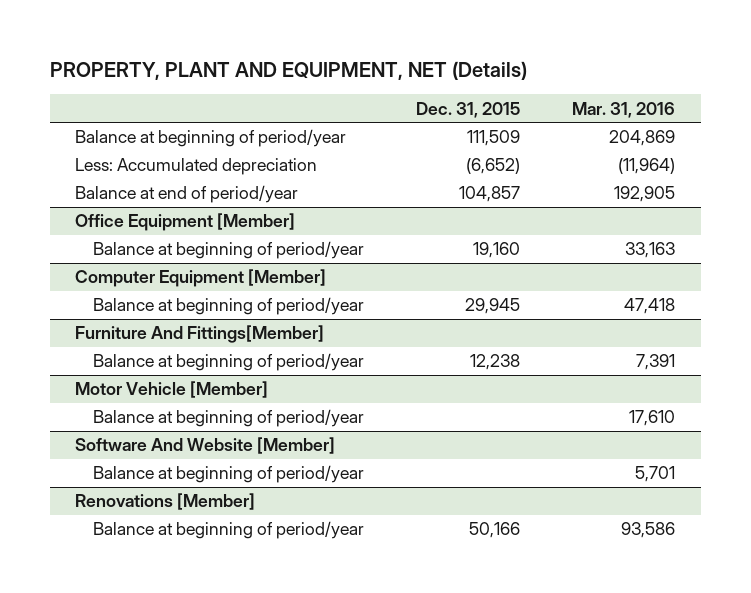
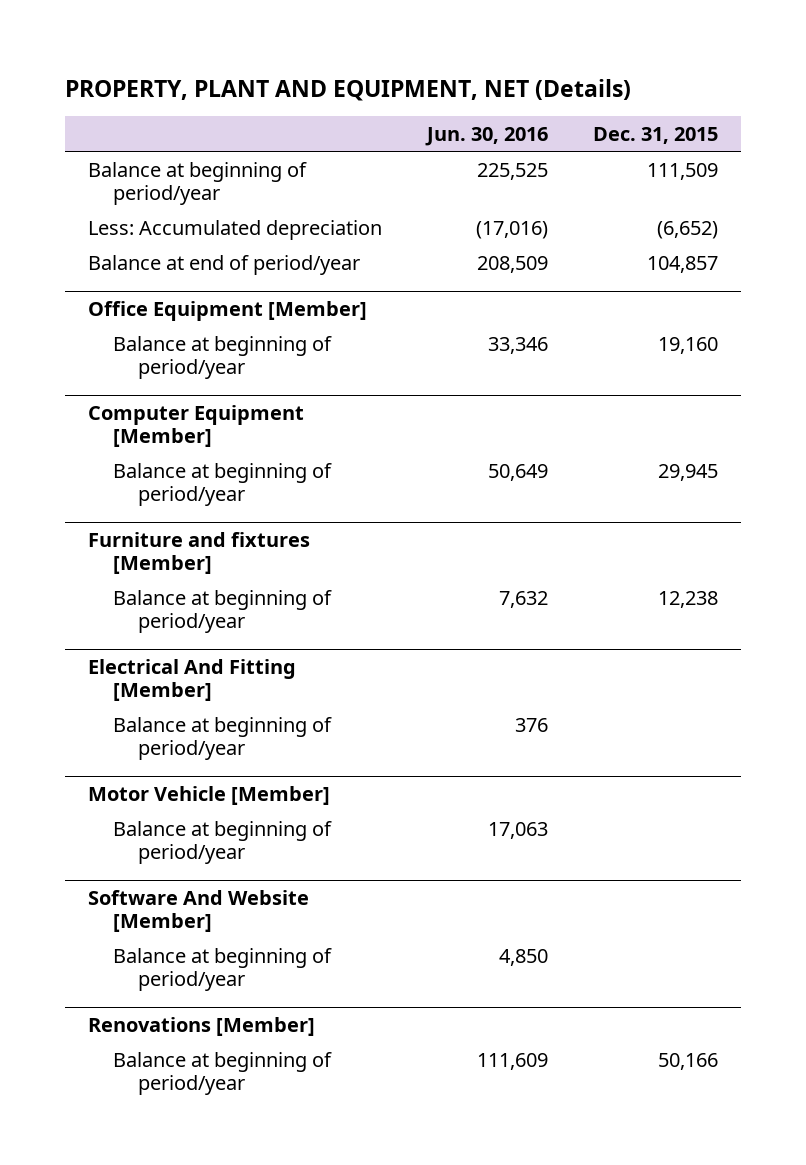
[572,101,676,118] Mar. 31, 2016 -> none
none -> [425,127,549,147] Jun. 30, 2016
[75,325,325,344] Furniture And Fittings[Member] -> [88,532,311,575] Furniture and fixtures [Member]
none -> [88,659,297,702] Electrical And Fitting [Member]
none -> [113,716,333,760] Balance at beginning of period/year

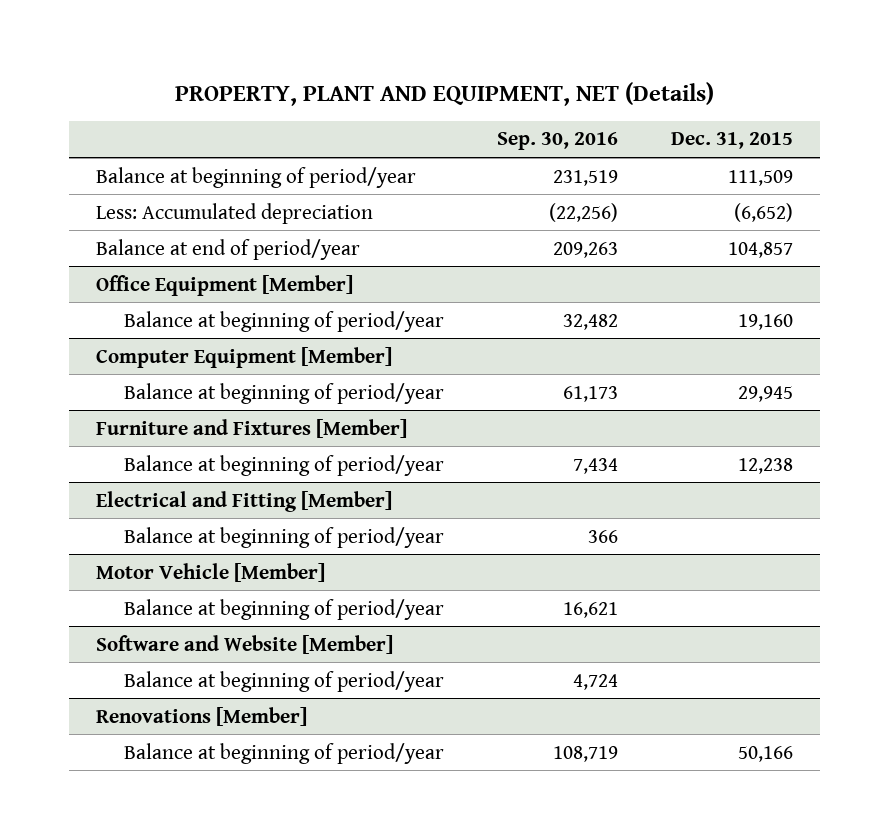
[425,127,549,147] Jun. 30, 2016 -> none
none -> [497,132,619,151] Sep. 30, 2016
[88,532,311,575] Furniture and fixtures [Member] -> [95,418,407,438] Furniture and Fixtures [Member]
[88,659,297,702] Electrical And Fitting [Member] -> [95,490,392,512] Electrical and Fitting [Member]
[88,890,310,933] Software And Website [Member] -> [95,634,393,654] Software and Website [Member]

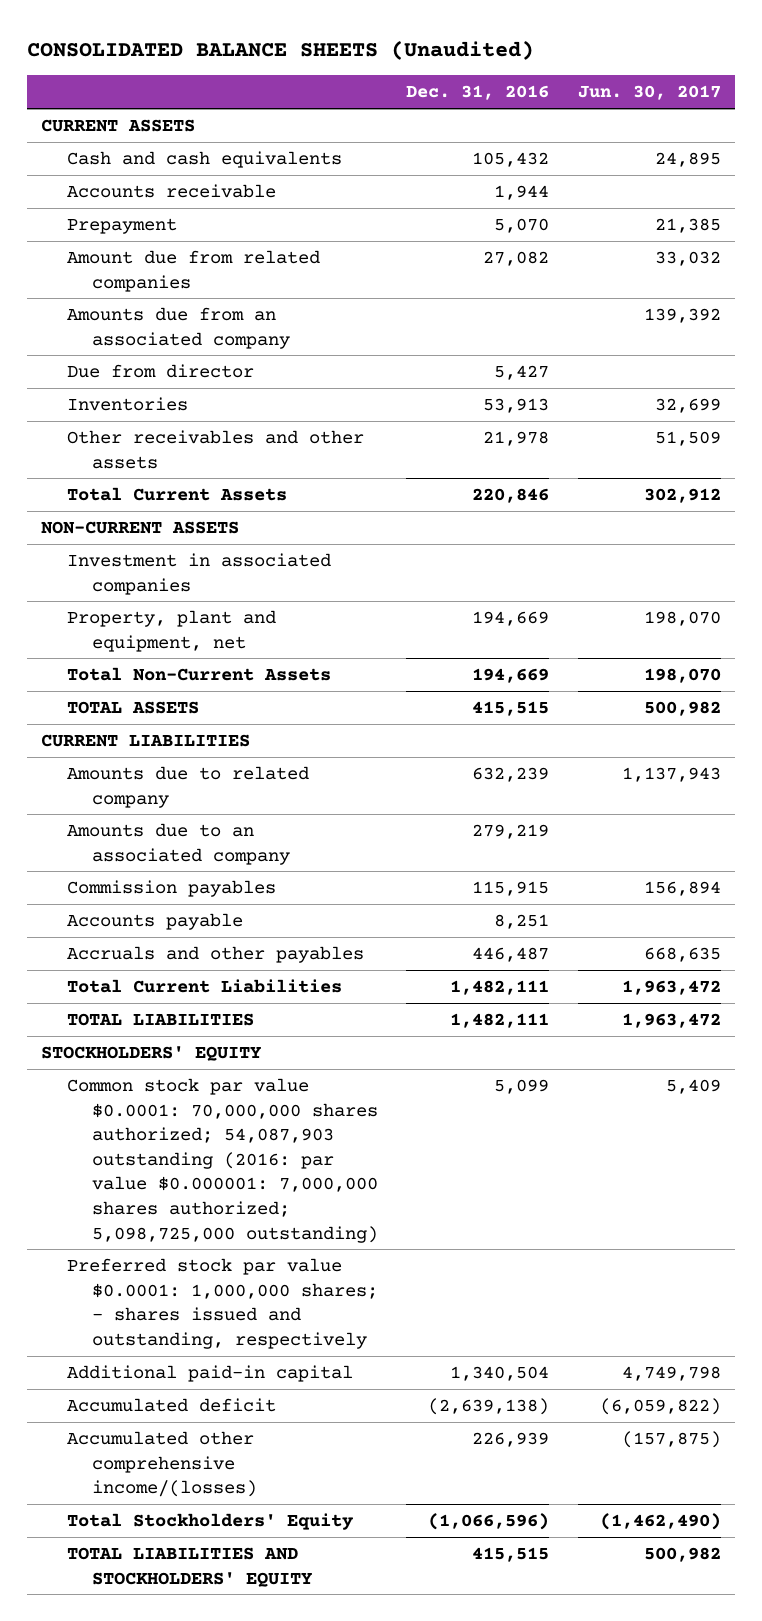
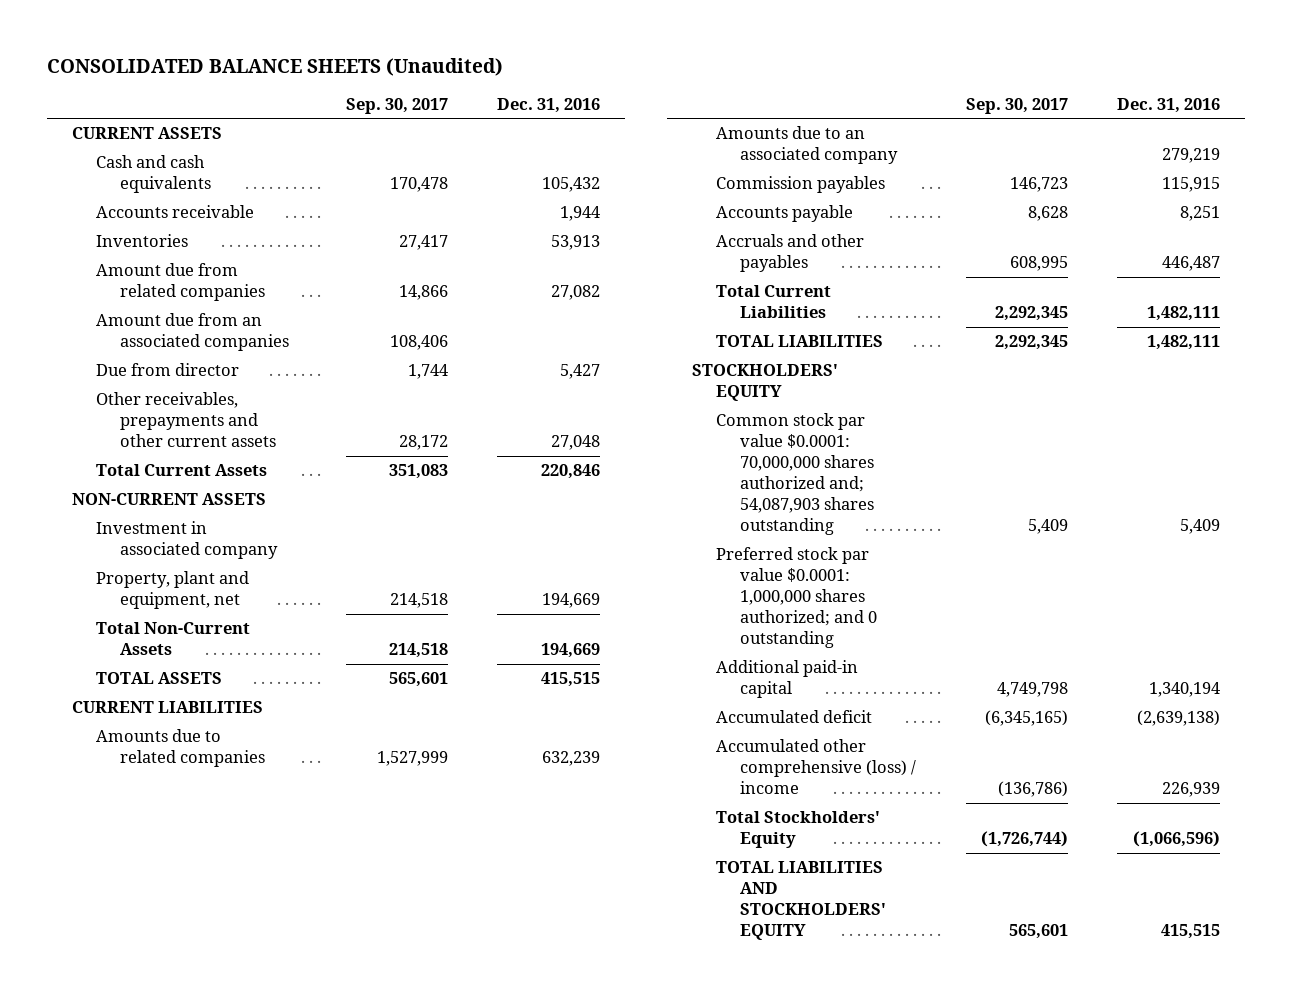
[577,85,721,101] Jun. 30, 2017 -> none
none -> [345,98,448,115] Sep. 30, 2017
[66,217,177,234] Prepayment -> none
[66,396,188,411] Inventories -> [95,234,188,248] Inventories
[66,306,291,349] Amounts due from an associated company -> [95,313,289,352] Amount due from an associated companies
[66,429,364,469] Other receivables and other assets -> [95,392,276,448] Other receivables, prepayments and other current assets
[483,430,550,446] 21,978 -> [551,435,601,451] 27,048
[66,552,331,595] Investment in associated companies -> [95,521,278,560] Investment in associated company
[66,765,309,808] Amounts due to related company -> [95,729,265,768] Amounts due to related companies
[66,1077,379,1243] Common stock par value $0.0001: 70,000,000 shares authorized; 54,087,903 outstanding (2016: par value $0.000001: 7,000,000 shares authorized; 5,098,725,000 outstanding) -> [715,413,874,536] Common stock par value $0.0001: 70,000,000 shares authorized and; 54,087,903 shares outstanding
[494,1078,550,1094] 5,099 -> [1180,519,1221,535] 5,409
[66,1257,379,1349] Preferred stock par value $0.0001: 1,000,000 shares; - shares issued and outstanding, respectively -> [715,547,877,649] Preferred stock par value $0.0001: 1,000,000 shares authorized; and 0 outstanding
[450,1365,550,1381] 1,340,504 -> [1149,682,1221,698] 1,340,194
[66,1430,258,1498] Accumulated other comprehensive income/(losses) -> [715,739,916,795] Accumulated other comprehensive (loss) / income

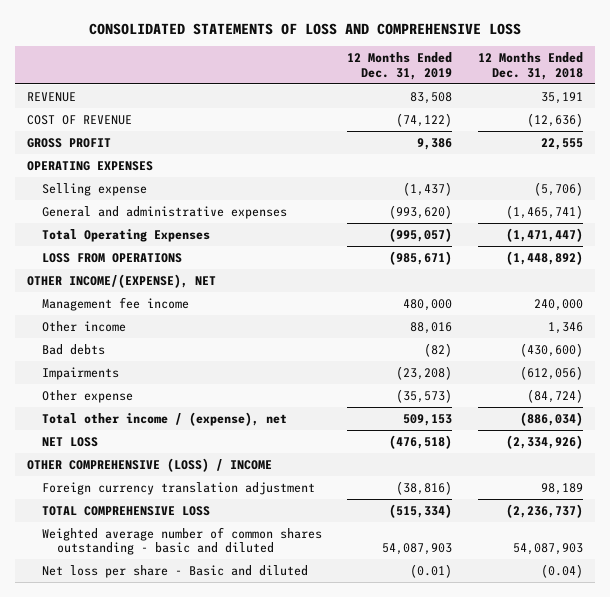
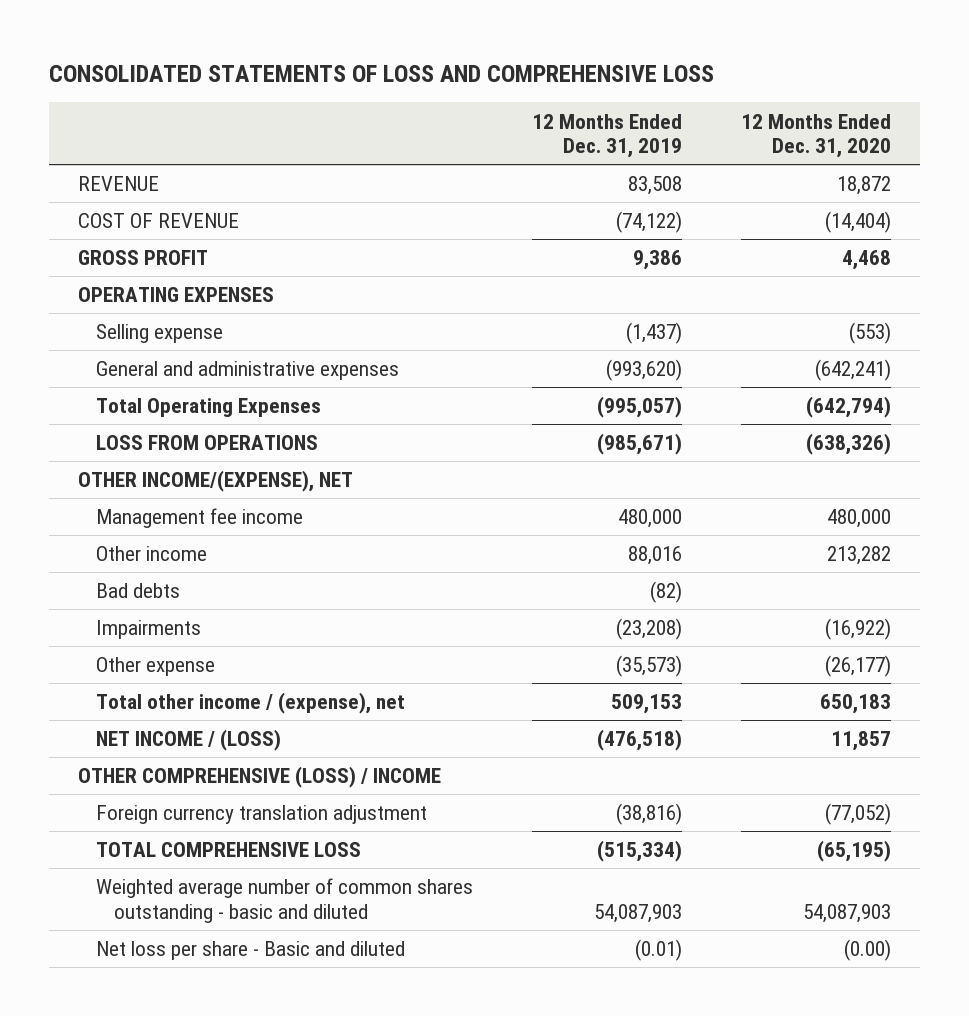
[477,52,583,80] 12 Months Ended Dec. 31, 2018 -> none
none -> [740,113,891,159] 12 Months Ended Dec. 31, 2020
[42,436,99,447] NET LOSS -> [96,729,282,752] NET INCOME / (LOSS)

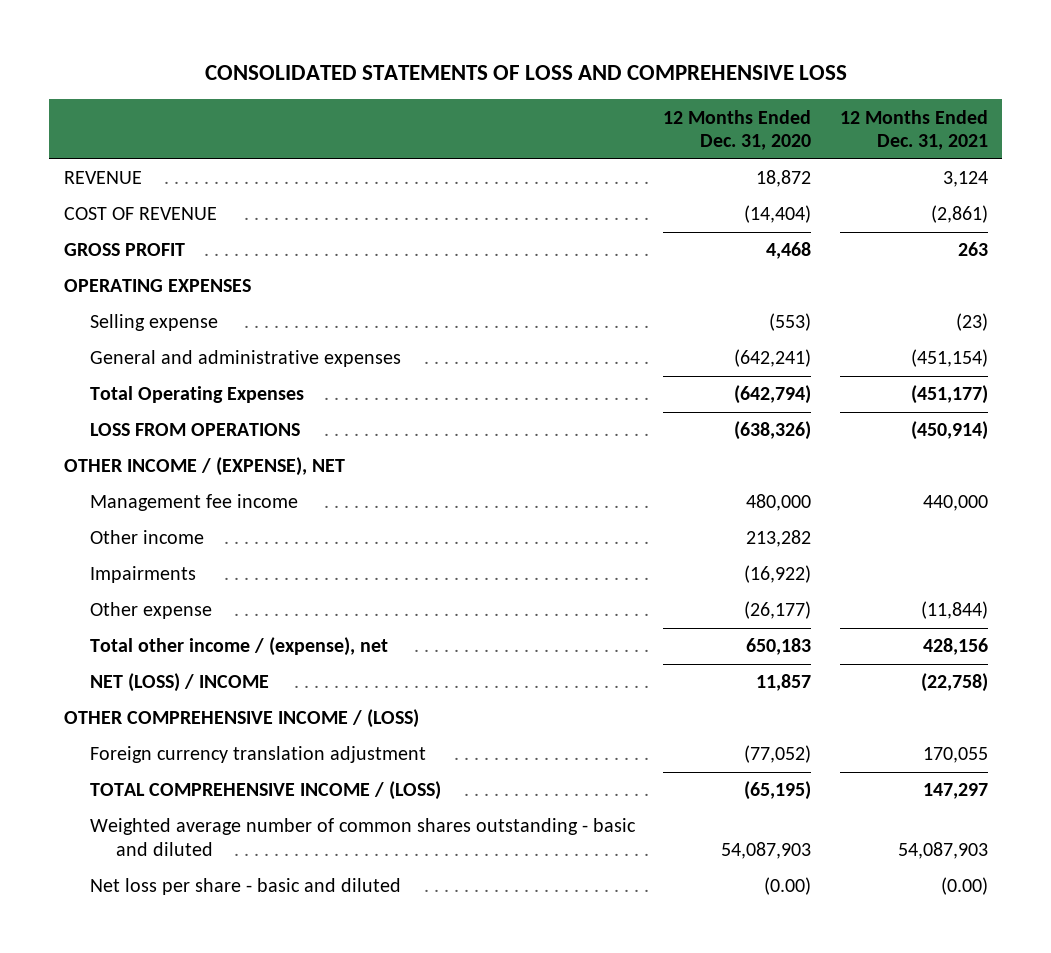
[532,113,683,159] 12 Months Ended Dec. 31, 2019 -> none
none -> [839,109,988,151] 12 Months Ended Dec. 31, 2021
[78,470,354,493] OTHER INCOME/(EXPENSE), NET -> [63,457,345,477] OTHER INCOME / (EXPENSE), NET
[96,583,181,599] Bad debts -> none
[96,729,282,752] NET INCOME / (LOSS) -> [89,673,269,693] NET (LOSS) / INCOME
[78,766,442,789] OTHER COMPREHENSIVE (LOSS) / INCOME -> [63,709,419,729] OTHER COMPREHENSIVE INCOME / (LOSS)
[96,842,362,858] TOTAL COMPREHENSIVE LOSS -> [89,781,441,801] TOTAL COMPREHENSIVE INCOME / (LOSS)
[96,941,406,961] Net loss per share - Basic and diluted -> [89,878,401,896] Net loss per share - basic and diluted

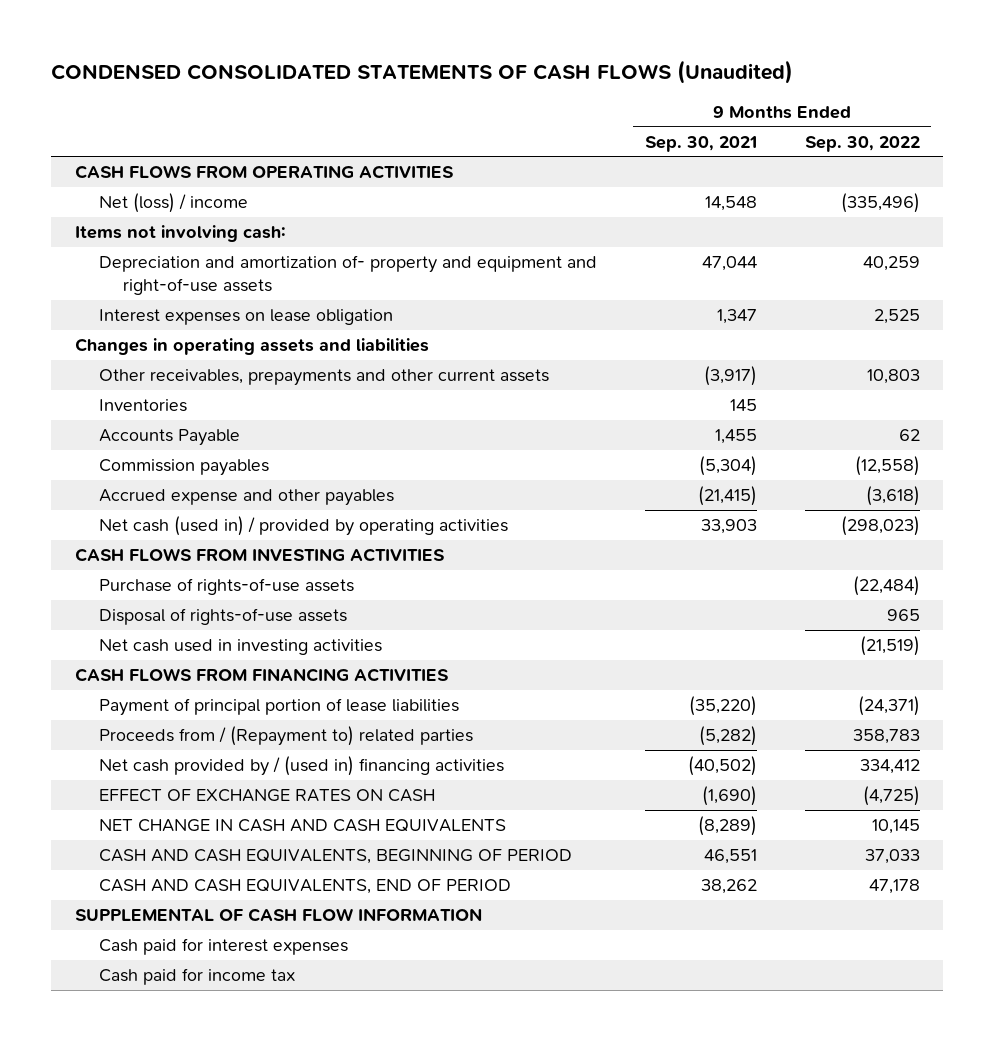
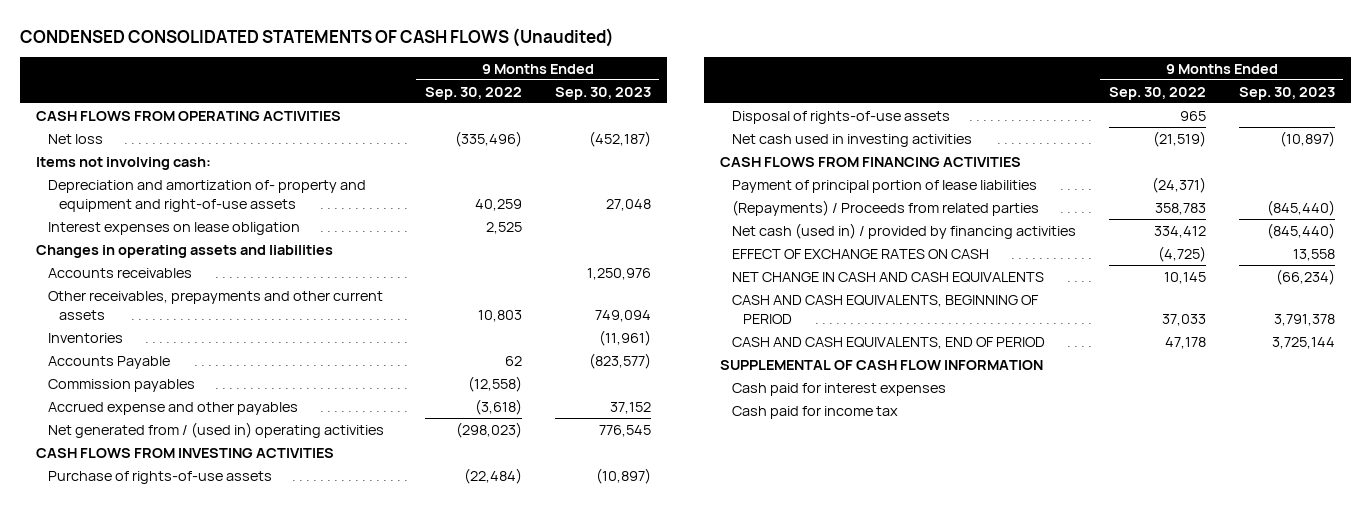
[644,135,757,152] Sep. 30, 2021 -> none
none -> [554,86,651,100] Sep. 30, 2023
[98,192,248,213] Net (loss) / income -> [47,133,103,144] Net loss
none -> [47,267,192,278] Accounts receivables
[98,515,508,536] Net cash (used in) / provided by operating activities -> [47,421,384,438] Net generated from / (used in) operating activities
[98,725,473,746] Proceeds from / (Repayment to) related parties -> [731,199,1039,216] (Repayments) / Proceeds from related parties
[98,755,504,776] Net cash provided by / (used in) financing activities -> [731,222,1076,239] Net cash (used in) / provided by financing activities

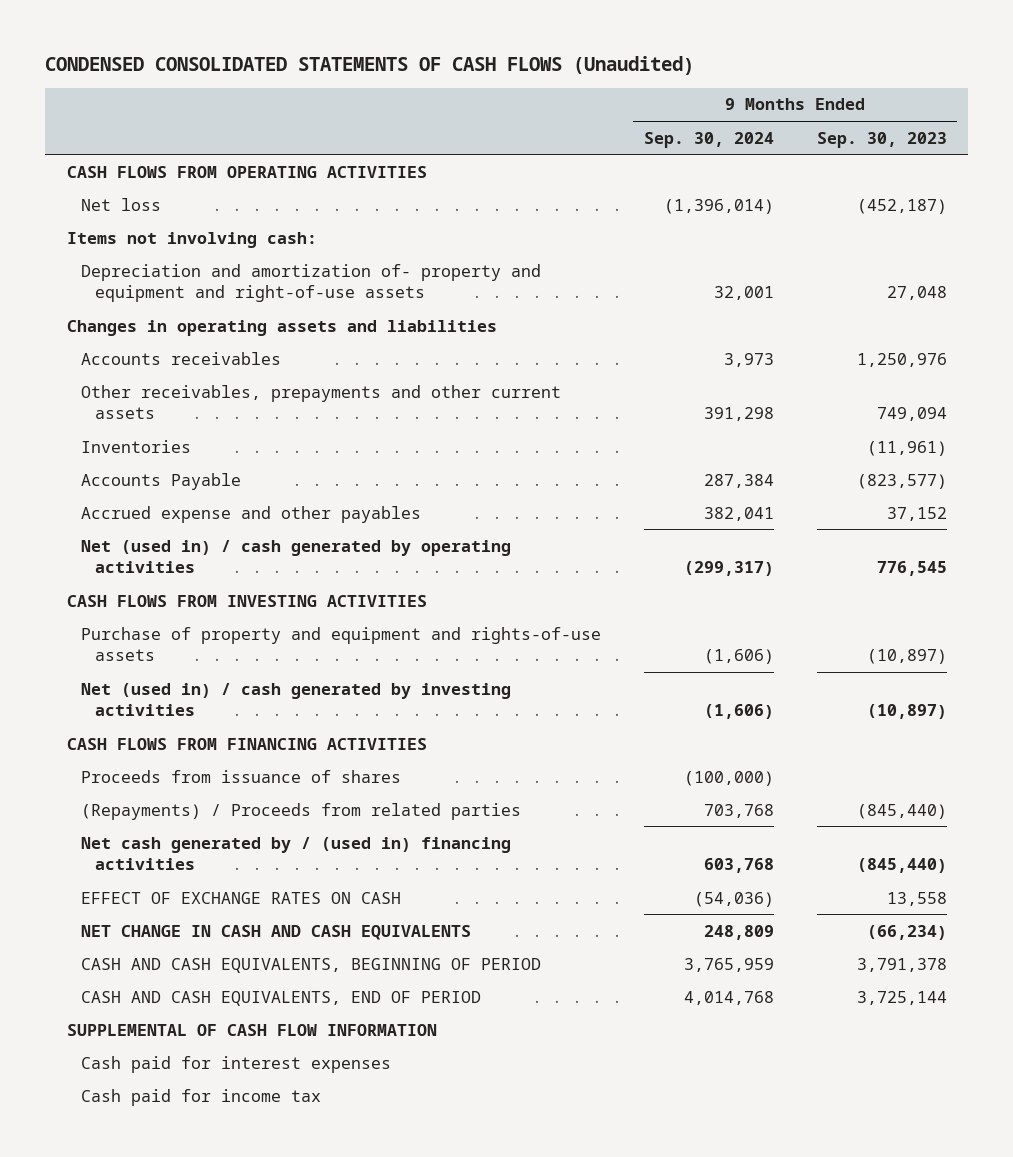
[424,86,522,100] Sep. 30, 2022 -> none
none -> [643,131,774,148] Sep. 30, 2024
[47,221,300,235] Interest expenses on lease obligation -> none
[47,378,195,392] Commission payables -> none
[47,421,384,438] Net generated from / (used in) operating activities -> [80,539,511,574] Net (used in) / cash generated by operating activities
[731,110,950,124] Disposal of rights-of-use assets -> none
[47,470,272,484] Purchase of rights-of-use assets -> [80,626,601,662] Purchase of property and equipment and rights-of-use assets
[731,133,972,147] Net cash used in investing activities -> [80,682,511,717] Net (used in) / cash generated by investing activities
[731,179,1037,193] Payment of principal portion of lease liabilities -> none
none -> [80,769,401,783] Proceeds from issuance of shares
[731,222,1076,239] Net cash (used in) / provided by financing activities -> [80,836,511,871] Net cash generated by / (used in) financing activities

